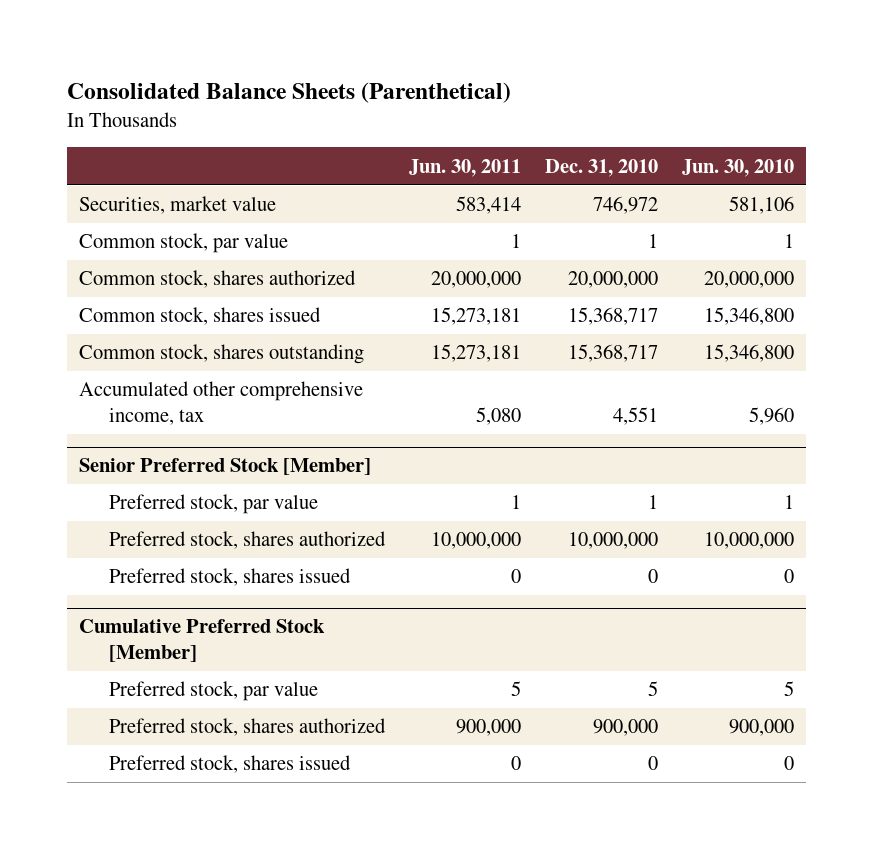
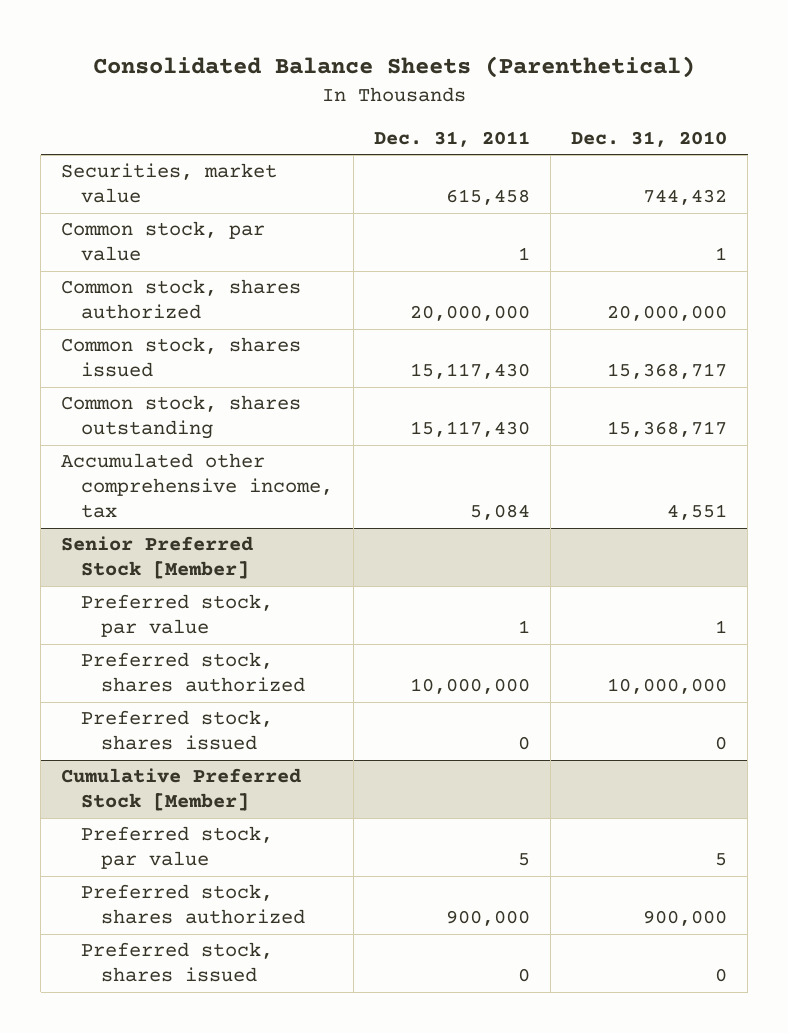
[408,158,521,177] Jun. 30, 2011 -> none
[681,158,794,177] Jun. 30, 2010 -> none
none -> [374,130,531,147] Dec. 31, 2011
[592,196,658,215] 746,972 -> [643,189,728,206] 744,432

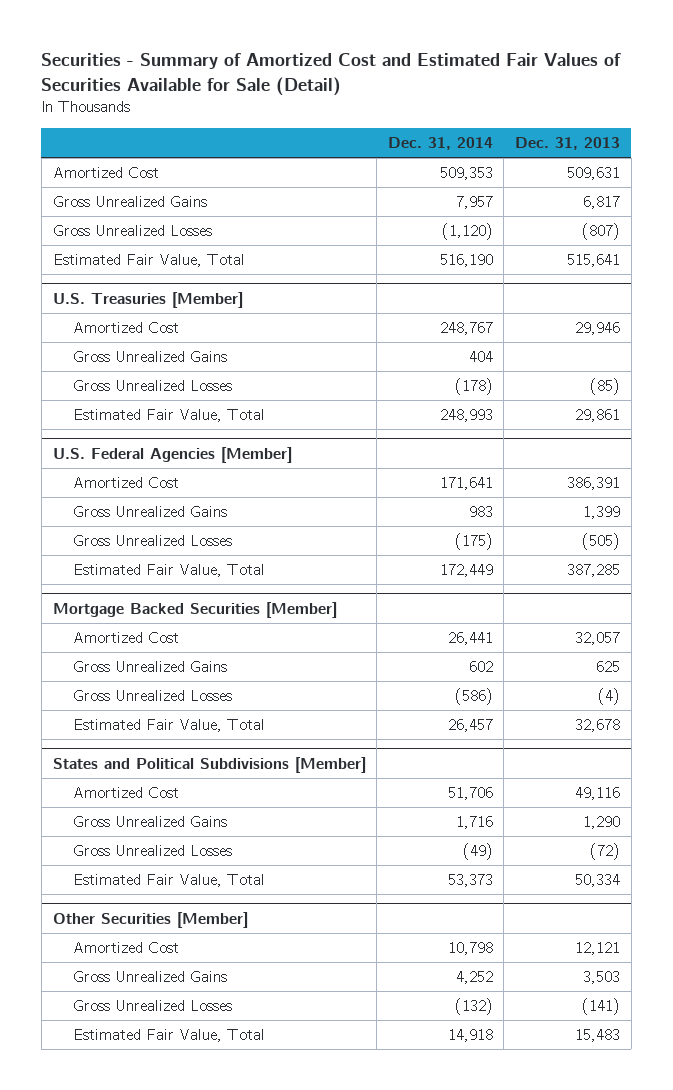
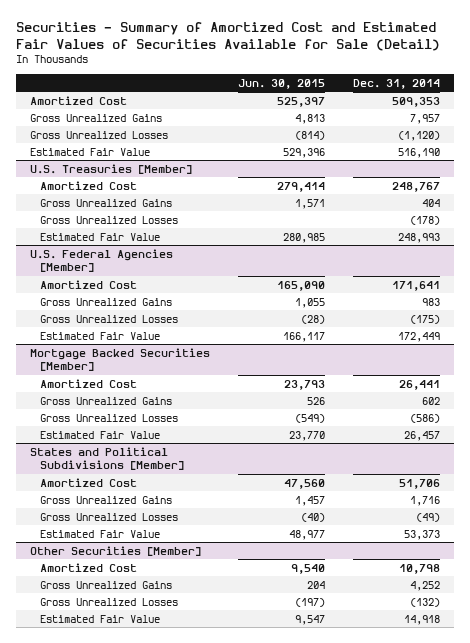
[515,136,621,150] Dec. 31, 2013 -> none
none -> [238,78,326,89] Jun. 30, 2015
[52,254,245,268] Estimated Fair Value, Total -> [29,147,150,156] Estimated Fair Value
[73,409,266,423] Estimated Fair Value, Total -> [40,232,161,241] Estimated Fair Value
[73,564,266,578] Estimated Fair Value, Total -> [40,331,161,340] Estimated Fair Value
[73,719,266,733] Estimated Fair Value, Total -> [40,430,161,439] Estimated Fair Value
[73,874,266,888] Estimated Fair Value, Total -> [40,529,161,538] Estimated Fair Value
[73,1029,266,1043] Estimated Fair Value, Total -> [40,614,161,623] Estimated Fair Value

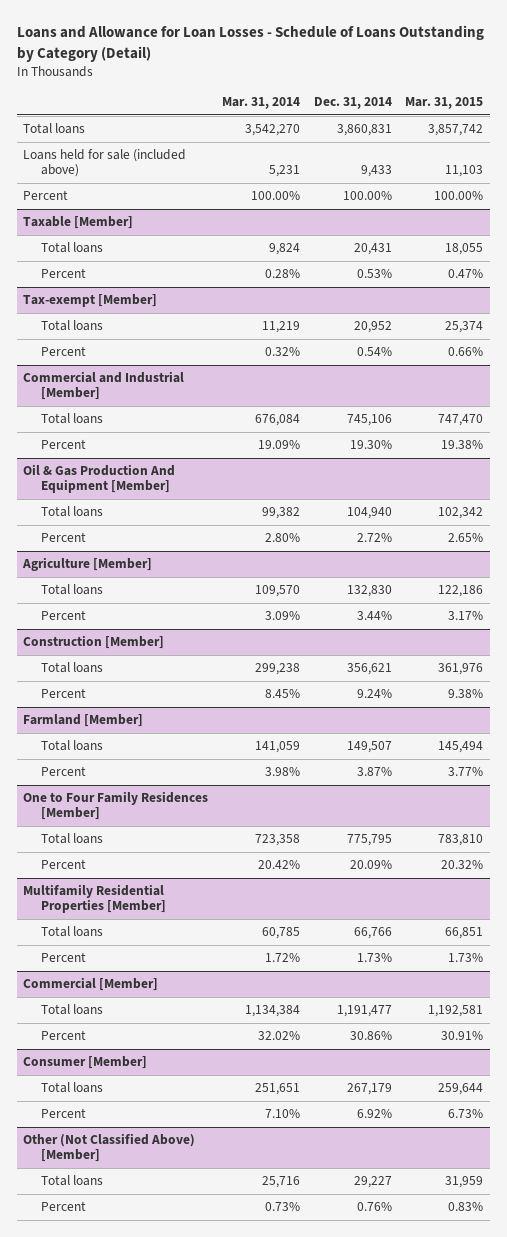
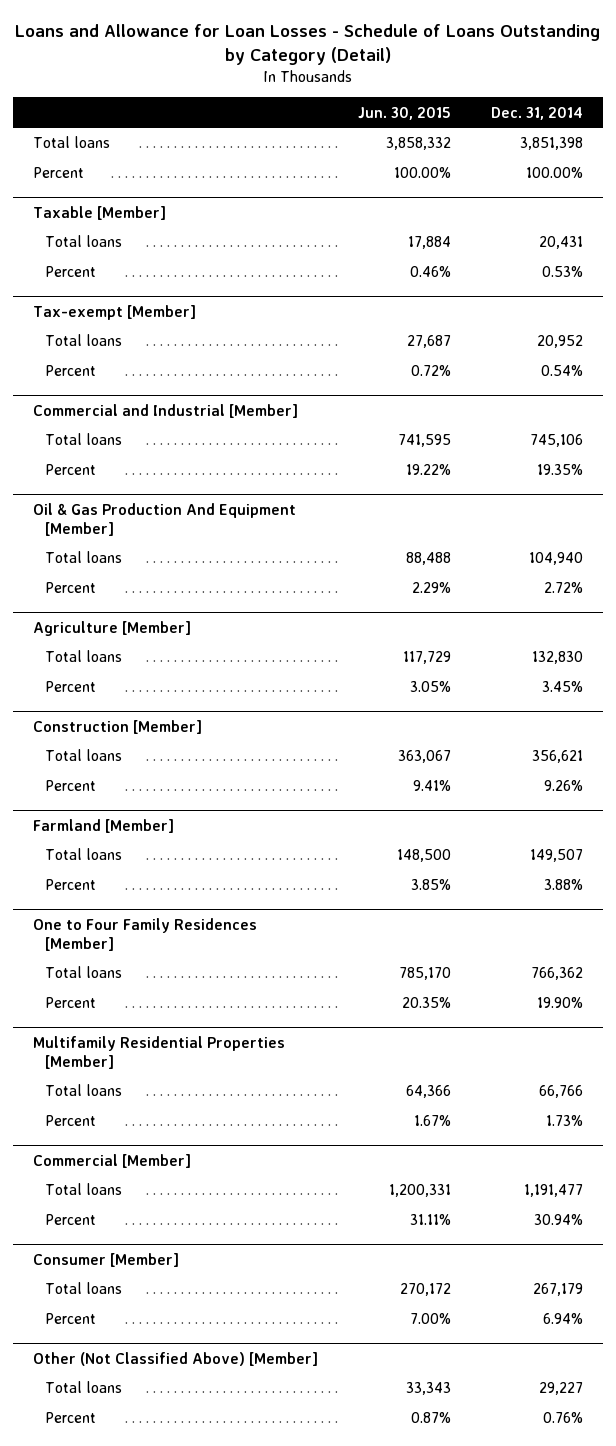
[221,97,300,110] Mar. 31, 2014 -> none
[405,97,484,110] Mar. 31, 2015 -> none
none -> [358,106,452,120] Jun. 30, 2015
[23,149,187,178] Loans held for sale (included above) -> none
[336,124,392,137] 3,860,831 -> [520,137,584,151] 3,851,398
[349,440,392,450] 19.30% -> [537,464,584,476] 19.35%
[356,611,392,621] 3.44% -> [542,681,584,693] 3.45%
[356,689,392,699] 9.24% -> [544,780,584,792] 9.26%
[356,767,392,777] 3.87% -> [544,879,584,891] 3.88%
[346,834,392,847] 775,795 -> [531,967,584,981] 766,362
[349,860,392,870] 20.09% -> [537,997,584,1009] 19.90%
[349,1031,392,1041] 30.86% -> [534,1214,584,1226] 30.94%
[356,1109,392,1119] 6.92% -> [543,1313,584,1325] 6.94%

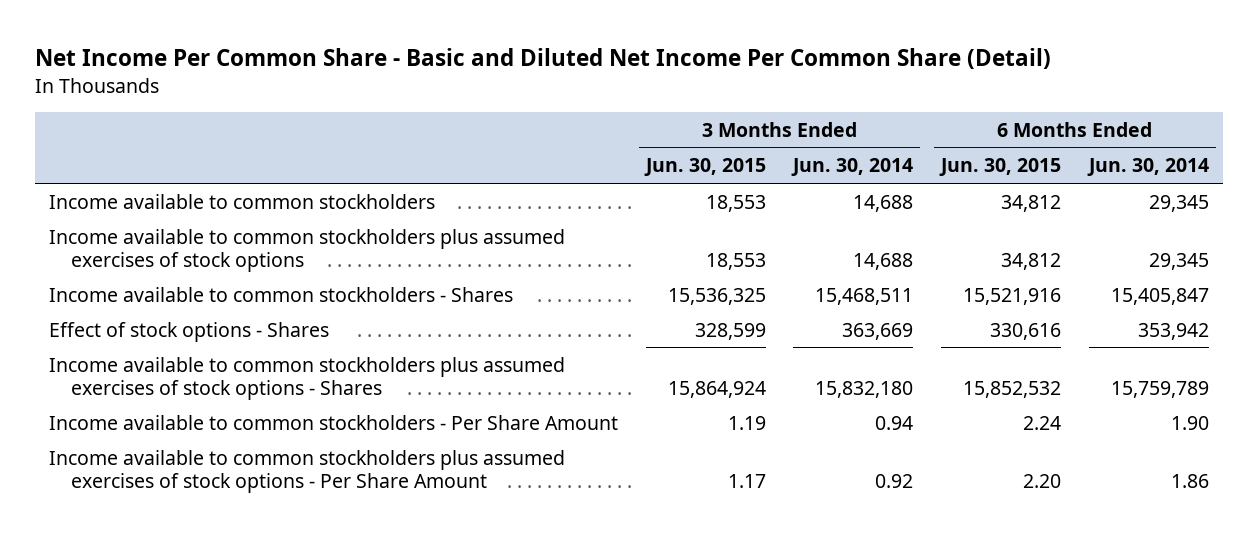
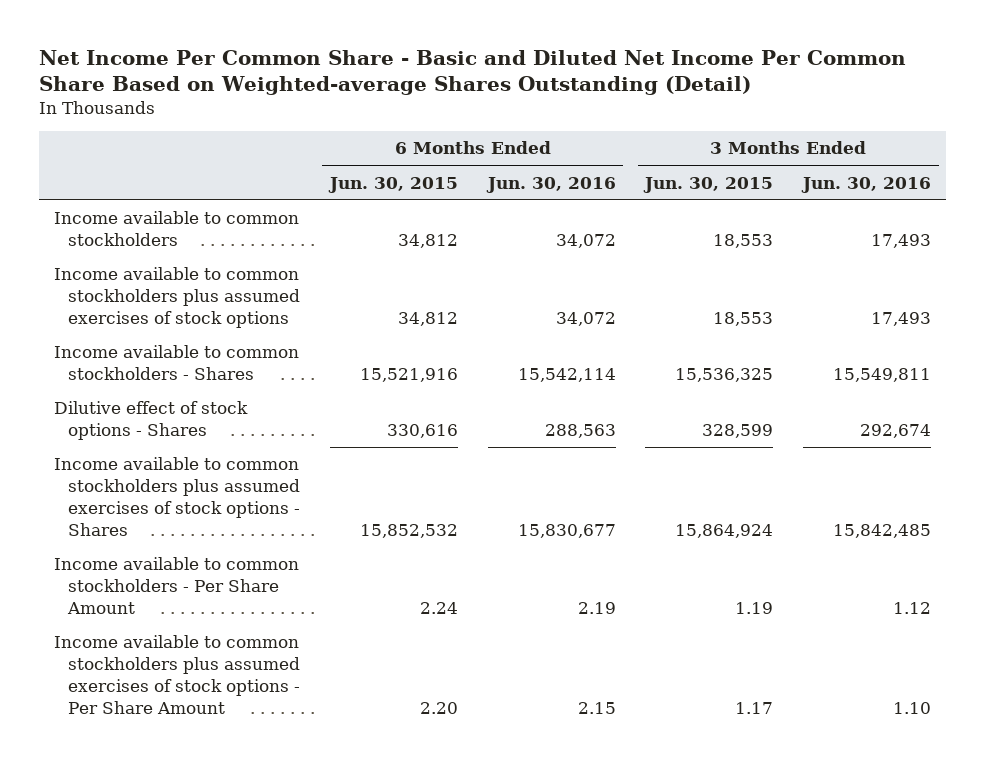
[35,48,1052,70] Net Income Per Common Share - Basic and Diluted Net Income Per Common Share (Detail) -> [38,50,906,96] Net Income Per Common Share - Basic and Diluted Net Income Per Common Share Based on Weighted-average Shares Outstanding (Detail)
[791,158,914,177] Jun. 30, 2014 -> none
[1086,158,1209,177] Jun. 30, 2014 -> none
none -> [485,176,616,193] Jun. 30, 2016
none -> [801,176,932,193] Jun. 30, 2016
[49,321,330,342] Effect of stock options - Shares -> [53,401,248,441] Dilutive effect of stock options - Shares

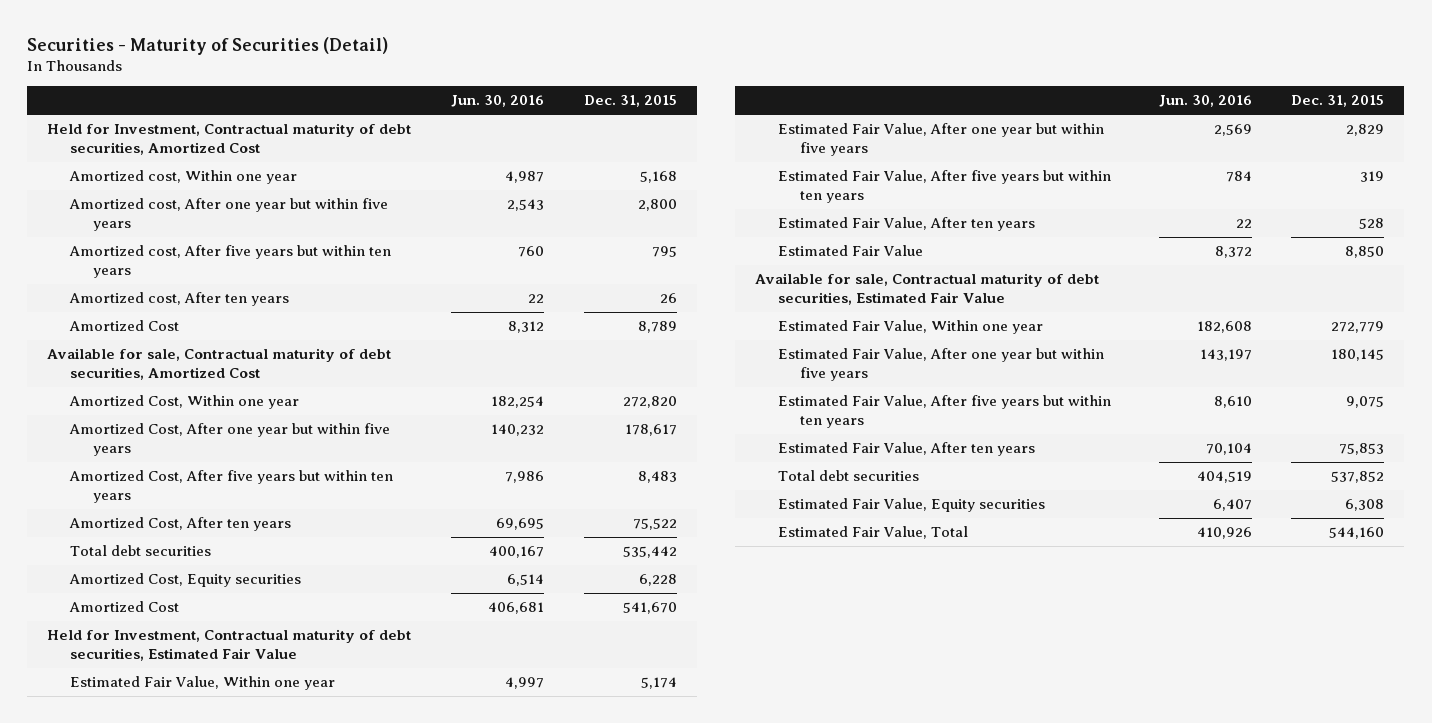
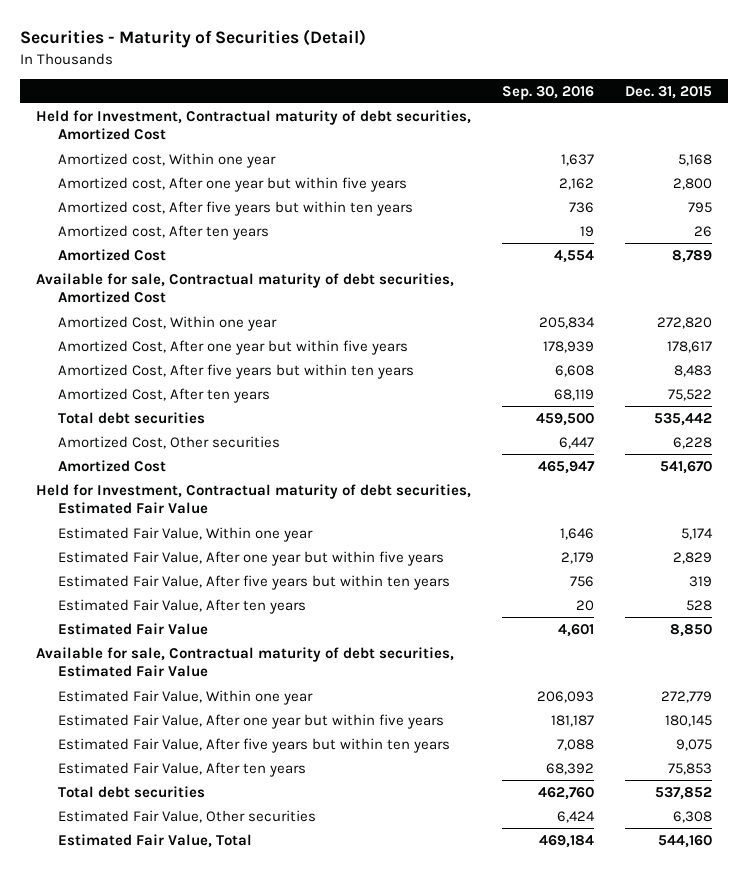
[451,95,545,108] Jun. 30, 2016 -> none
none -> [501,85,594,100] Sep. 30, 2016
[69,573,302,588] Amortized Cost, Equity securities -> [58,435,281,449] Amortized Cost, Other securities
[777,498,1045,513] Estimated Fair Value, Equity securities -> [58,809,317,823] Estimated Fair Value, Other securities

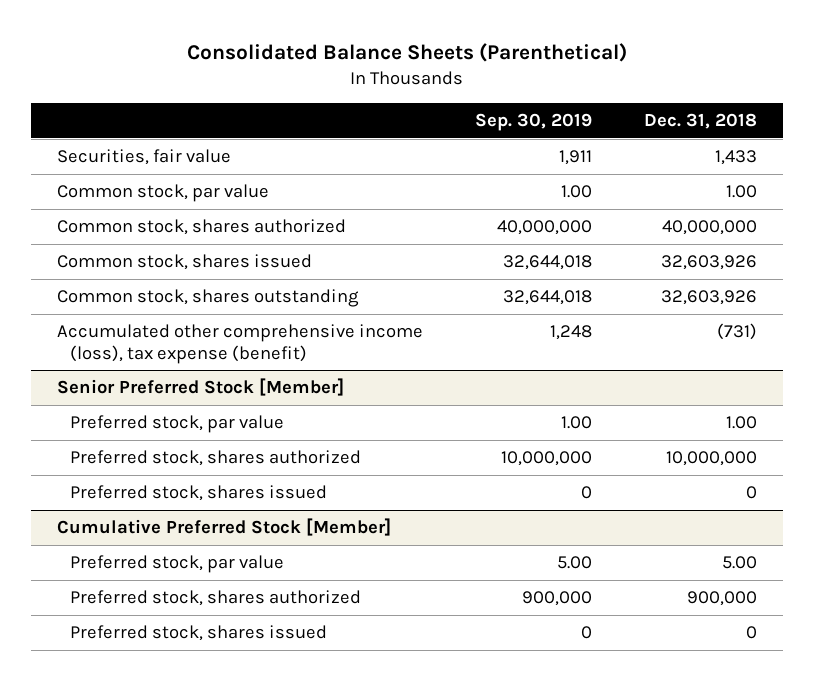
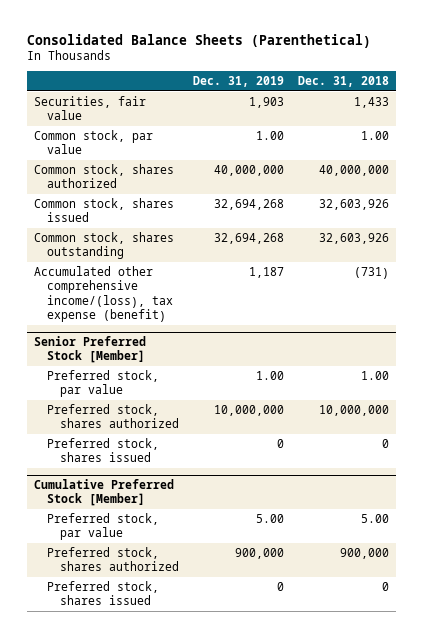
[474,112,592,131] Sep. 30, 2019 -> none
none -> [192,76,284,88] Dec. 31, 2019
[56,324,423,364] Accumulated other comprehensive income (loss), tax expense (benefit) -> [34,265,174,322] Accumulated other comprehensive income/(loss), tax expense (benefit)

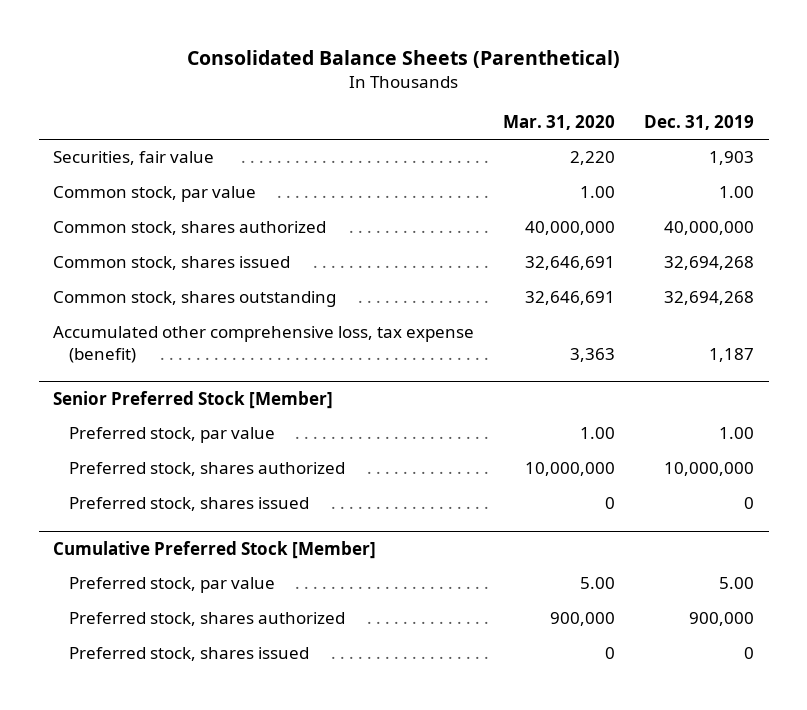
[297,76,389,88] Dec. 31, 2018 -> none
none -> [503,115,616,131] Mar. 31, 2020
[34,265,174,322] Accumulated other comprehensive income/(loss), tax expense (benefit) -> [53,326,475,363] Accumulated other comprehensive loss, tax expense (benefit)

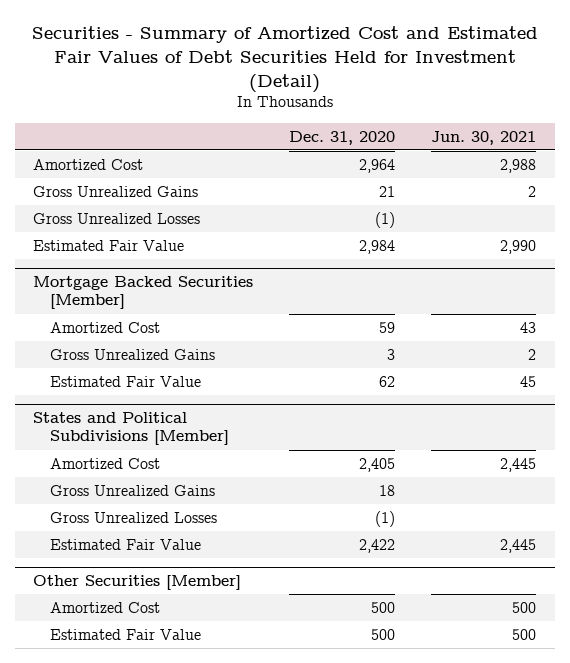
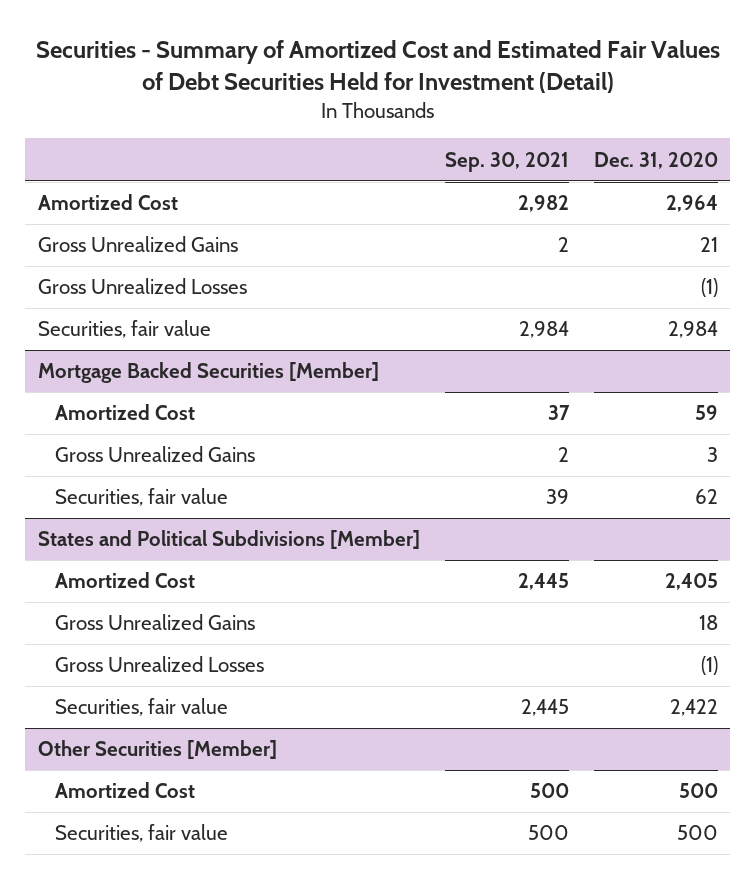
[431,130,537,145] Jun. 30, 2021 -> none
none -> [444,151,569,172] Sep. 30, 2021
[33,239,185,251] Estimated Fair Value -> [37,320,211,339] Securities, fair value
[49,375,201,387] Estimated Fair Value -> [54,488,228,507] Securities, fair value
[49,538,201,550] Estimated Fair Value -> [54,698,228,717] Securities, fair value
[49,628,201,640] Estimated Fair Value -> [54,824,228,843] Securities, fair value

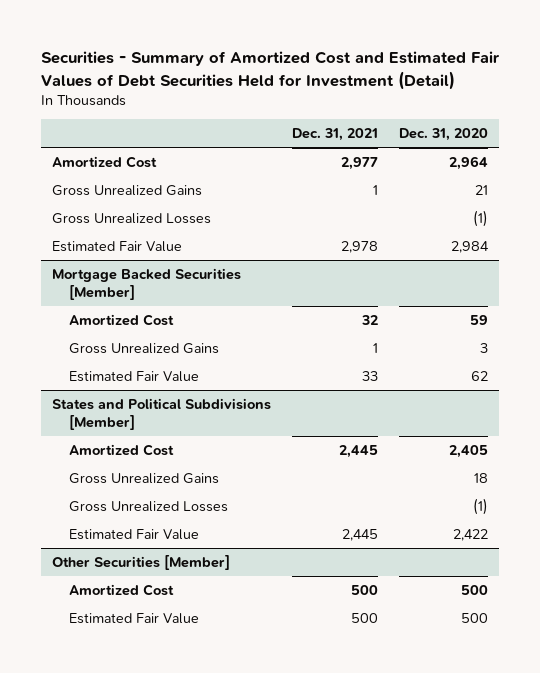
[444,151,569,172] Sep. 30, 2021 -> none
none -> [292,128,379,142] Dec. 31, 2021
[37,320,211,339] Securities, fair value -> [51,240,182,252] Estimated Fair Value
[54,488,228,507] Securities, fair value -> [68,370,199,382] Estimated Fair Value
[54,698,228,717] Securities, fair value -> [68,528,199,540] Estimated Fair Value
[54,824,228,843] Securities, fair value -> [68,612,199,624] Estimated Fair Value

